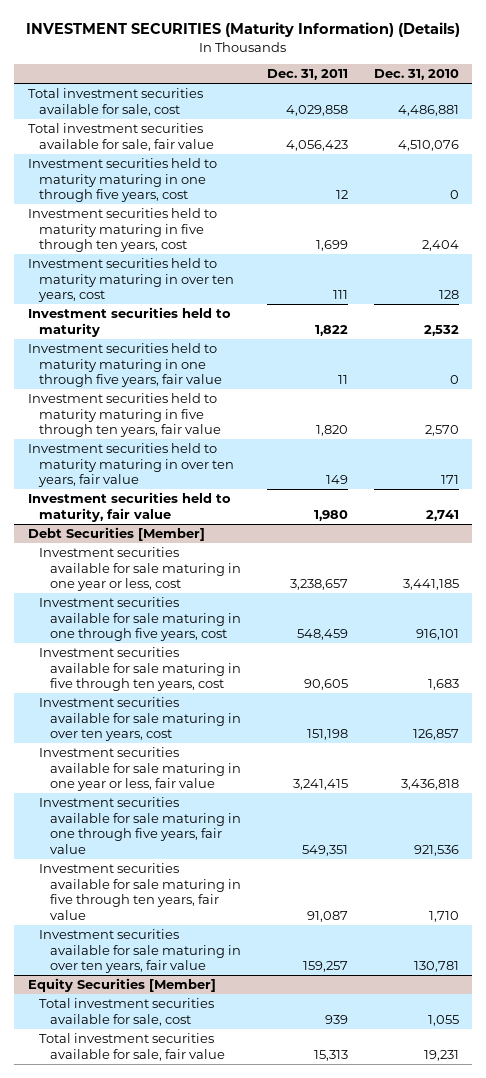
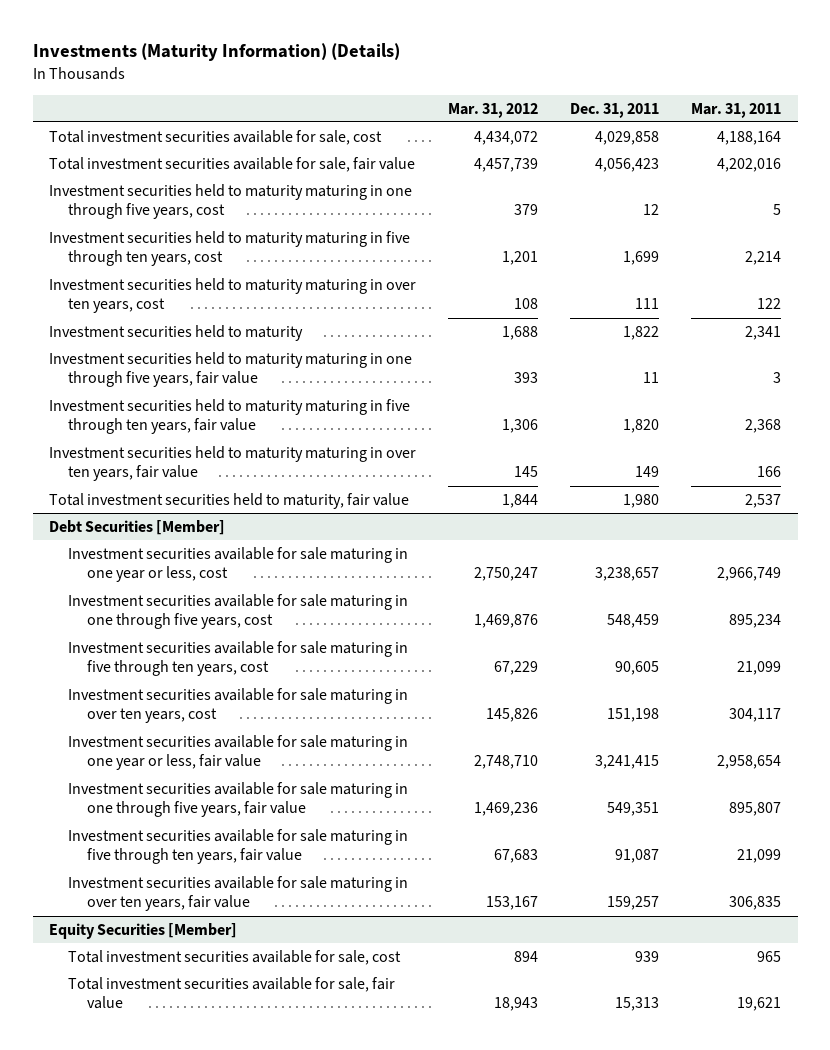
[26,22,461,38] INVESTMENT SECURITIES (Maturity Information) (Details) -> [32,43,400,62] Investments (Maturity Information) (Details)
[373,69,459,81] Dec. 31, 2010 -> none
none -> [447,102,538,118] Mar. 31, 2012
none -> [691,102,782,118] Mar. 31, 2011
[27,491,231,522] Investment securities held to maturity, fair value -> [48,492,409,509] Total investment securities held to maturity, fair value

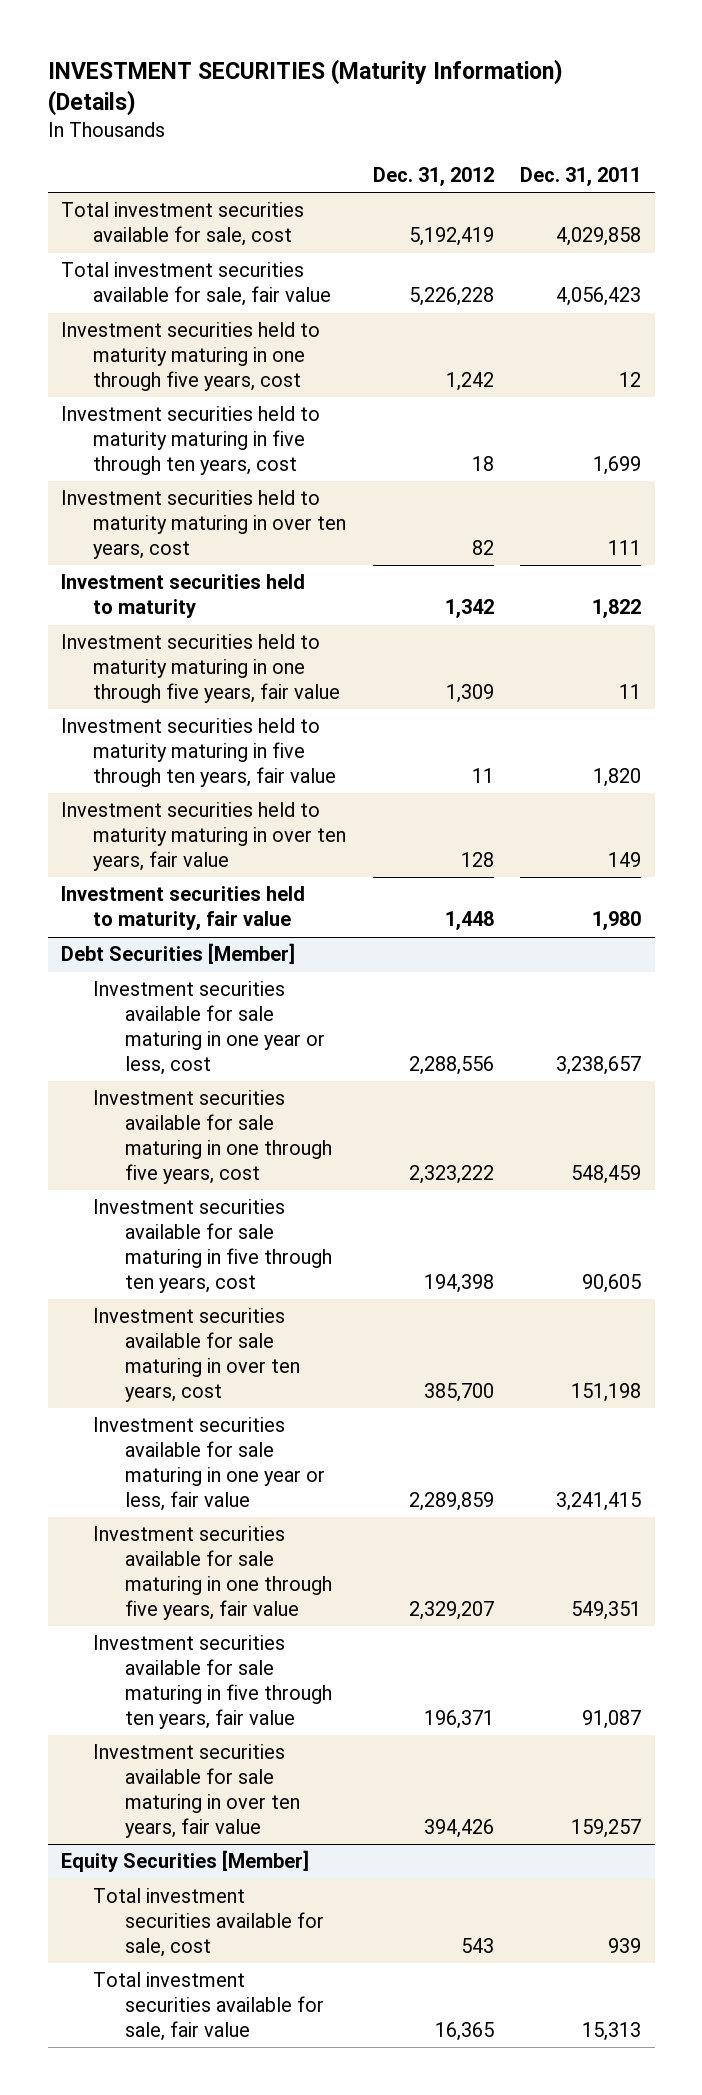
[32,43,400,62] Investments (Maturity Information) (Details) -> [47,58,563,117] INVESTMENT SECURITIES (Maturity Information) (Details)
[447,102,538,118] Mar. 31, 2012 -> none
[691,102,782,118] Mar. 31, 2011 -> none
none -> [372,166,494,186] Dec. 31, 2012
[48,492,409,509] Total investment securities held to maturity, fair value -> [60,886,305,931] Investment securities held to maturity, fair value

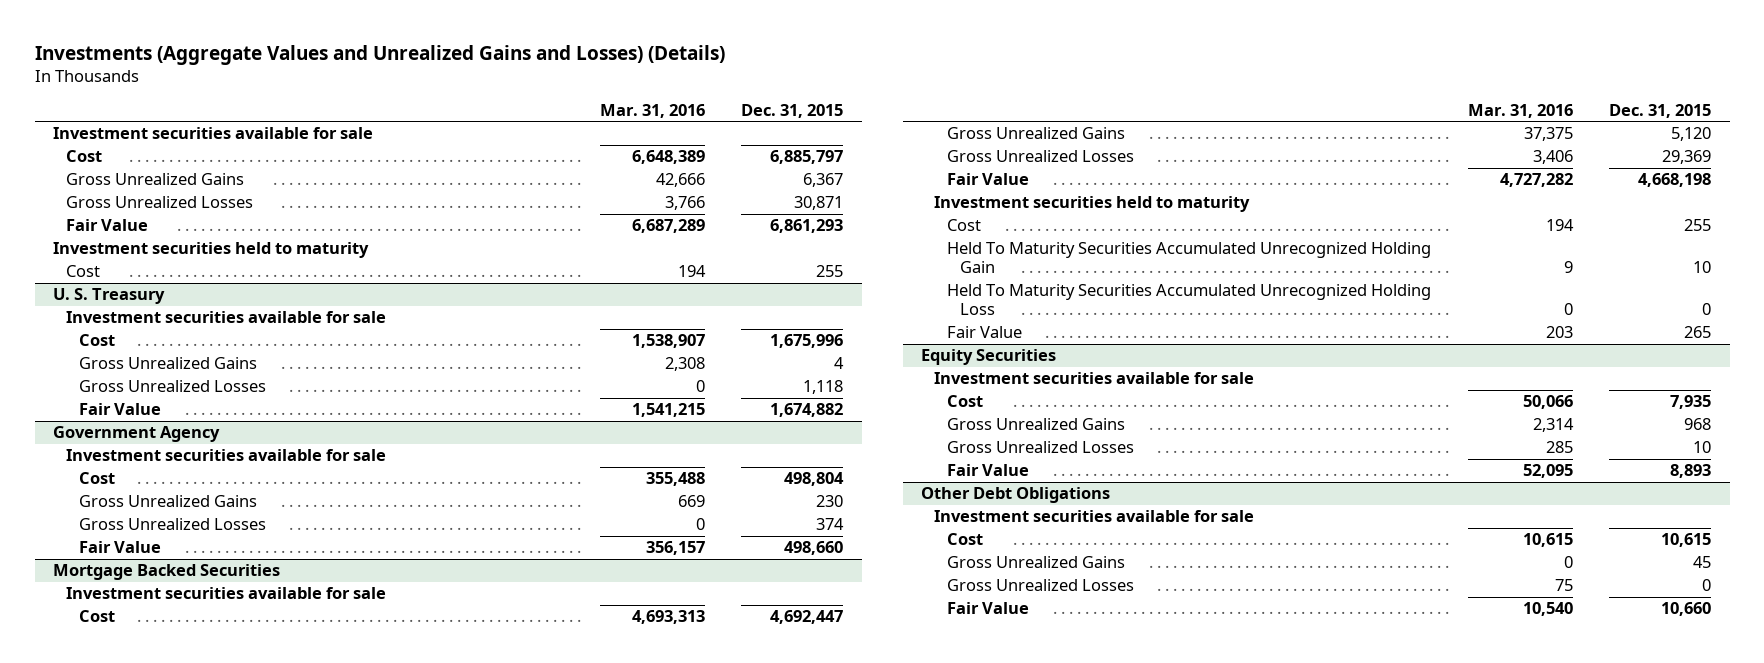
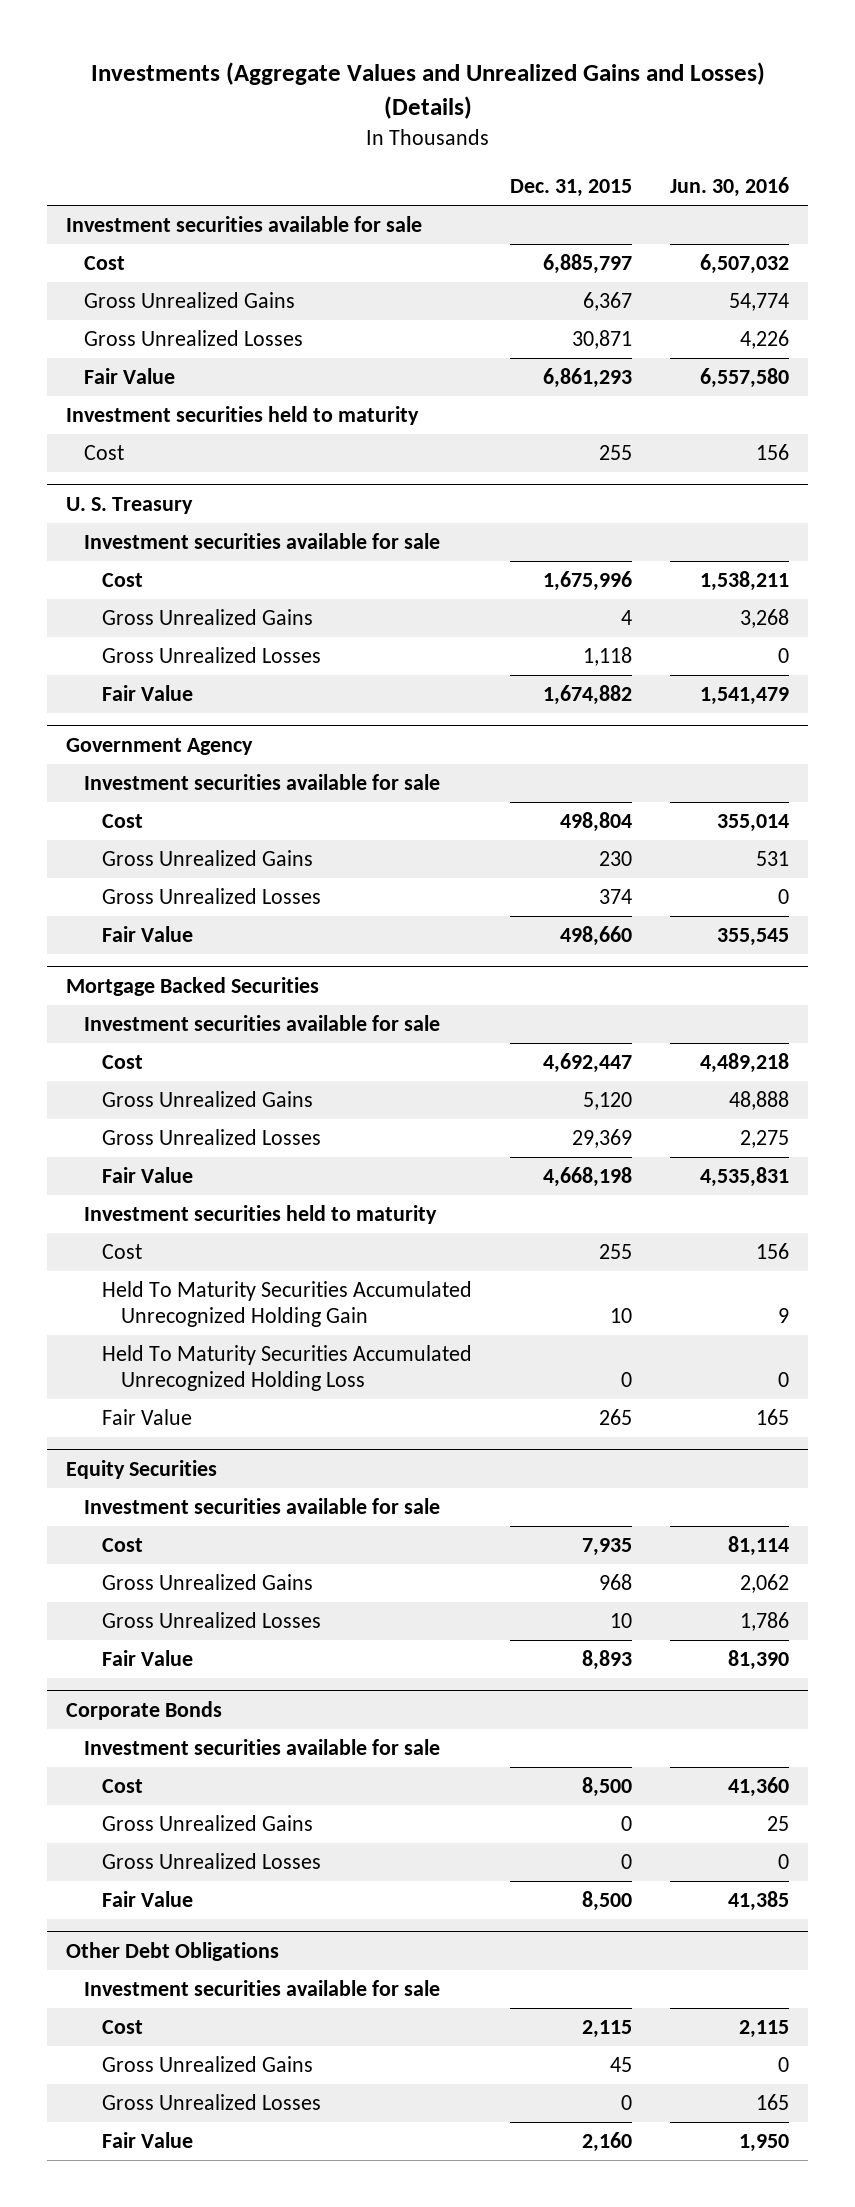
[599,103,705,118] Mar. 31, 2016 -> none
none -> [670,177,790,198] Jun. 30, 2016
none -> [66,1700,223,1720] Corporate Bonds
none -> [84,1739,441,1756] Investment securities available for sale
none -> [102,1779,144,1794] Cost
none -> [102,1815,314,1832] Gross Unrealized Gains
none -> [102,1853,322,1870] Gross Unrealized Losses
none -> [102,1891,194,1908] Fair Value
[1661,533,1712,548] 10,615 -> [582,2020,633,2039] 2,115
[1661,602,1712,617] 10,660 -> [582,2132,633,2153] 2,160

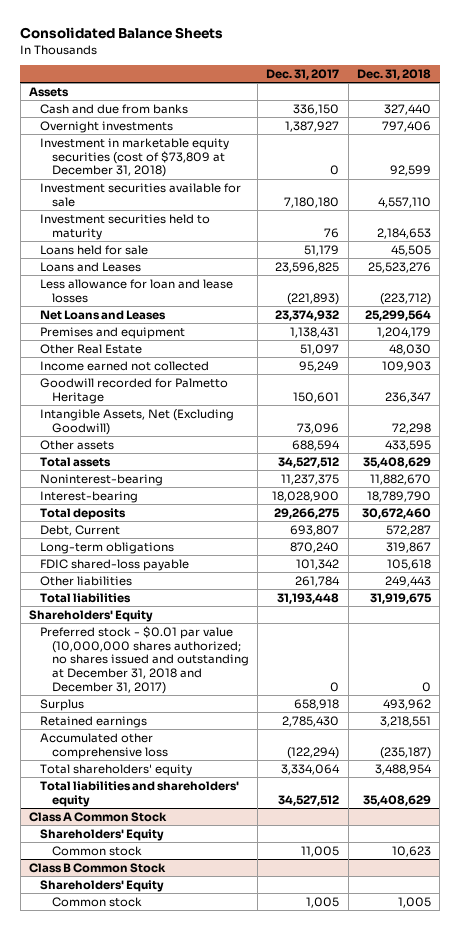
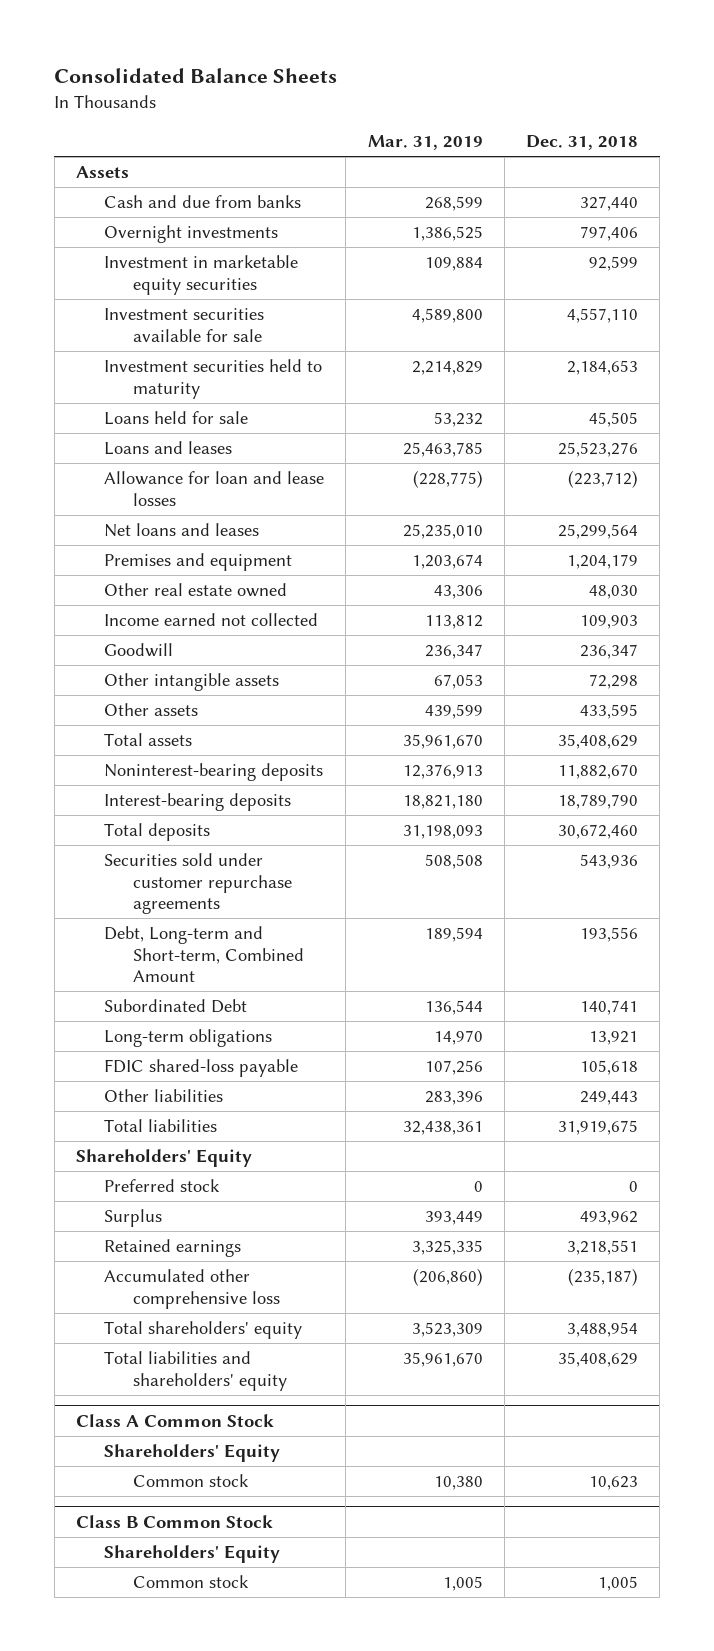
[266,69,340,81] Dec. 31, 2017 -> none
none -> [367,135,483,151] Mar. 31, 2019
[40,137,230,178] Investment in marketable equity securities (cost of $73,809 at December 31, 2018) -> [104,255,299,295] Investment in marketable equity securities
[40,261,142,272] Loans and Leases -> [104,441,233,456] Loans and leases
[40,278,234,303] Less allowance for loan and lease losses -> [104,471,325,506] Allowance for loan and lease losses
[40,309,167,320] Net Loans and Leases -> [104,523,260,538] Net loans and leases
[40,343,143,354] Other Real Estate -> [104,583,288,598] Other real estate owned
[40,377,229,404] Goodwill recorded for Palmetto Heritage -> [104,643,174,658] Goodwill
[40,408,235,435] Intangible Assets, Net (Excluding Goodwill) -> [104,673,280,692] Other intangible assets
[40,473,164,486] Noninterest-bearing -> [104,763,324,782] Noninterest-bearing deposits
[40,490,139,503] Interest-bearing -> [104,793,292,812] Interest-bearing deposits
[40,524,121,536] Debt, Current -> none
none -> [104,853,292,915] Securities sold under customer repurchase agreements
none -> [104,926,304,983] Debt, Long-term and Short-term, Combined Amount
none -> [104,999,248,1014] Subordinated Debt
[385,541,431,553] 319,867 -> [588,1031,638,1046] 13,921
[40,625,249,695] Preferred stock - $0.01 par value (10,000,000 shares authorized; no shares issued and outstanding at December 31, 2018 and December 31, 2017) -> [104,1179,221,1193] Preferred stock

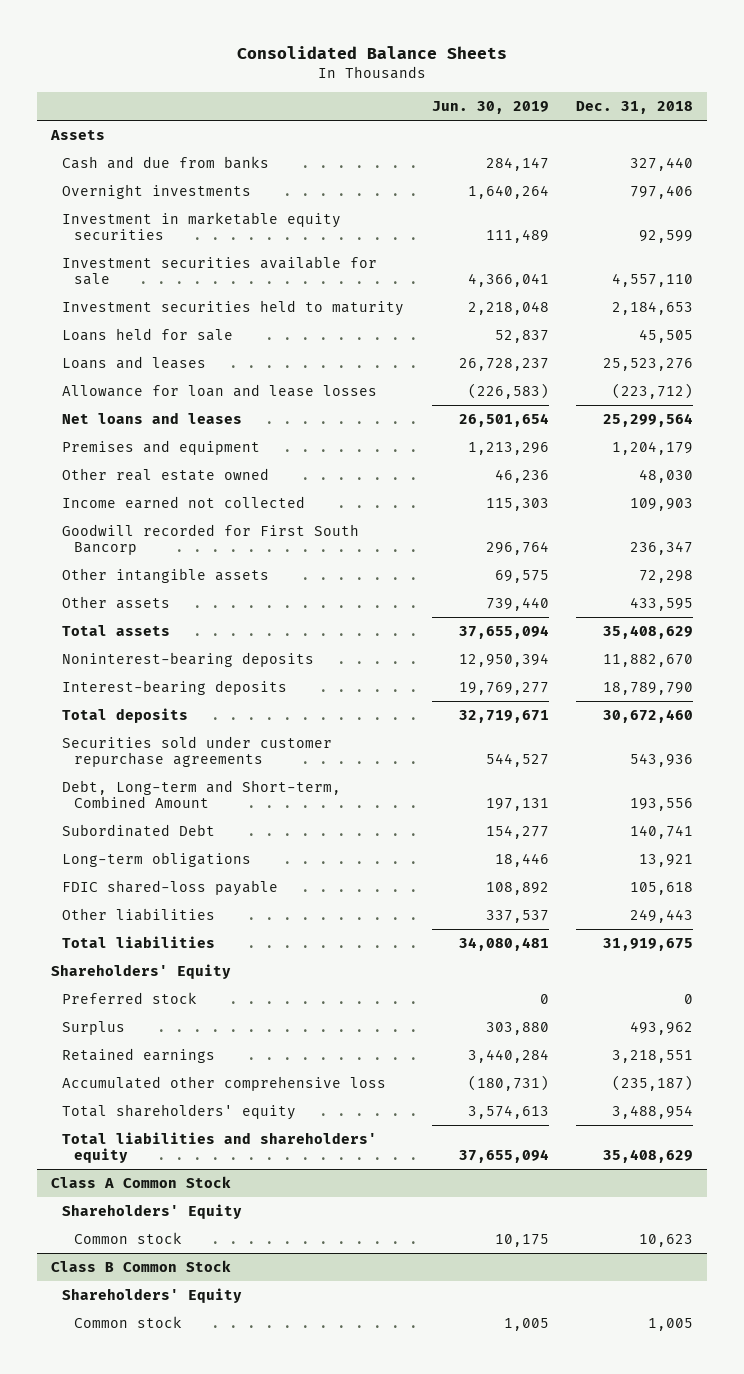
[367,135,483,151] Mar. 31, 2019 -> none
none -> [431,101,549,115] Jun. 30, 2019
[104,643,174,658] Goodwill -> [62,523,360,556] Goodwill recorded for First South Bancorp

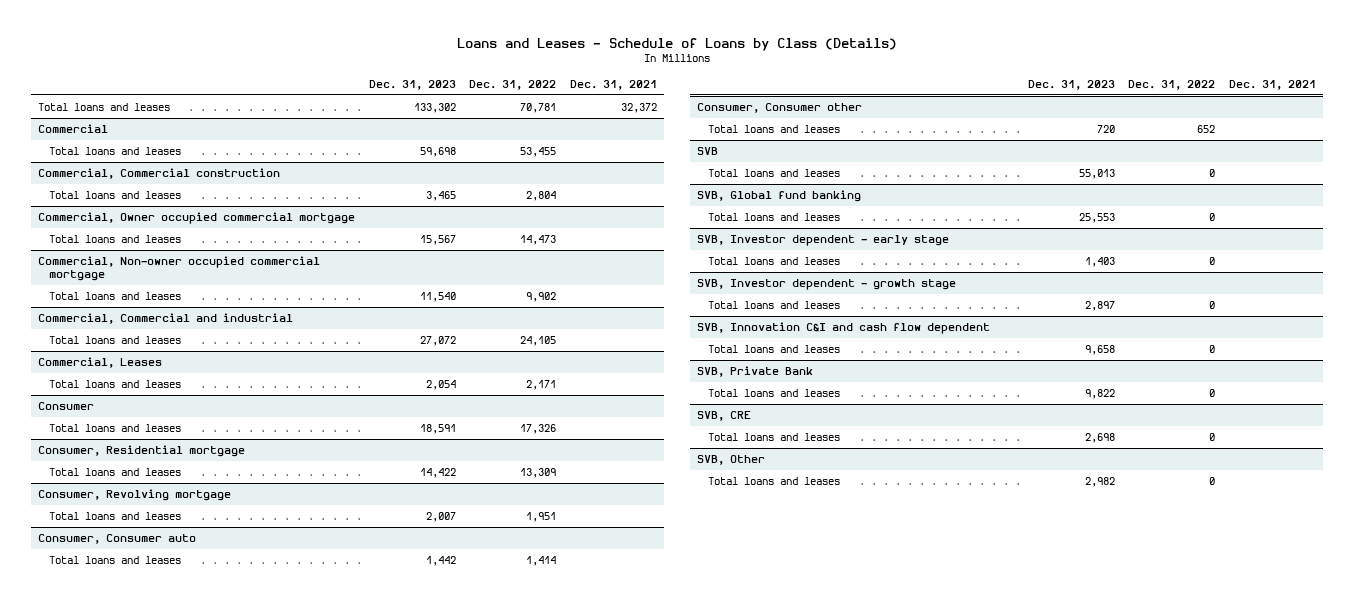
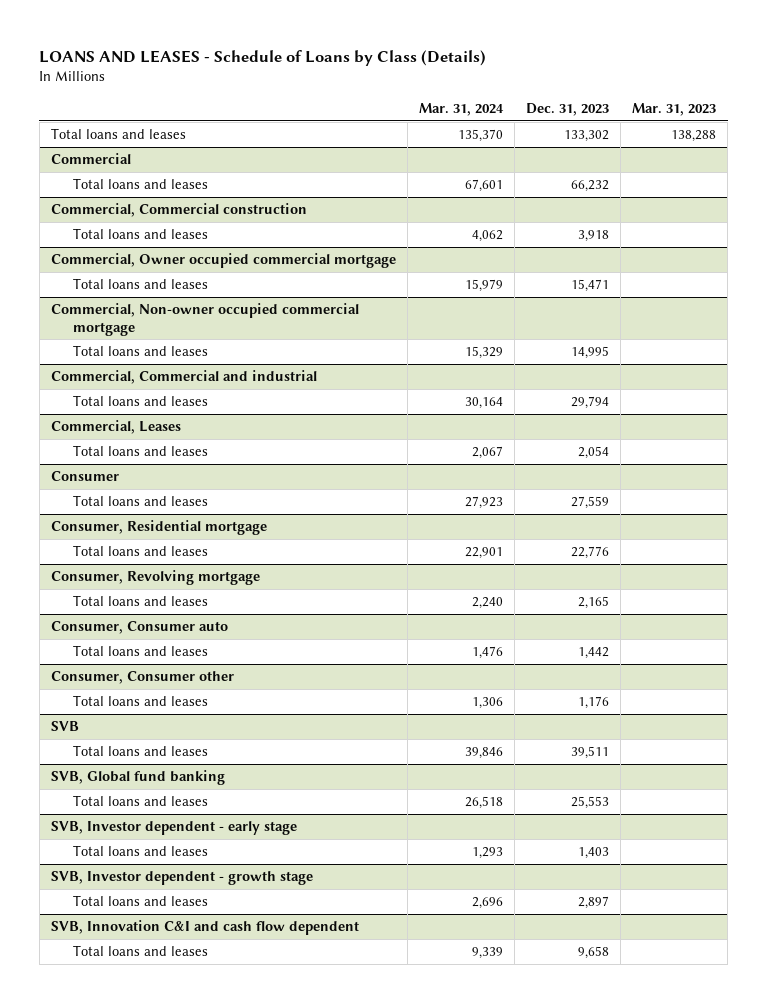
[456,37,897,51] Loans and Leases - Schedule of Loans by Class (Details) -> [39,49,487,66] LOANS AND LEASES - Schedule of Loans by Class (Details)
[469,80,557,91] Dec. 31, 2022 -> none
[569,80,657,91] Dec. 31, 2021 -> none
none -> [419,102,505,116] Mar. 31, 2024
none -> [632,102,717,116] Mar. 31, 2023
[419,146,456,157] 59,698 -> [571,180,610,193] 66,232
[425,190,456,201] 3,465 -> [578,230,610,243] 3,918
[419,234,456,245] 15,567 -> [571,279,610,293] 15,471
[419,291,456,302] 11,540 -> [571,346,610,360] 14,995
[419,335,456,346] 27,072 -> [571,396,610,410] 29,794
[419,423,456,434] 18,591 -> [571,496,610,510] 27,559
[419,467,456,478] 14,422 -> [571,546,610,560] 22,776
[425,511,456,522] 2,007 -> [578,596,610,610] 2,165
[1096,124,1115,133] 720 -> [578,696,610,710] 1,176
[1078,168,1115,179] 55,013 -> [571,746,610,760] 39,511
[697,365,814,377] SVB, Private Bank -> none
[707,388,840,397] Total loans and leases -> none
[697,410,752,421] SVB, CRE -> none
[707,432,840,441] Total loans and leases -> none
[697,454,766,465] SVB, Other -> none
[707,476,840,485] Total loans and leases -> none

